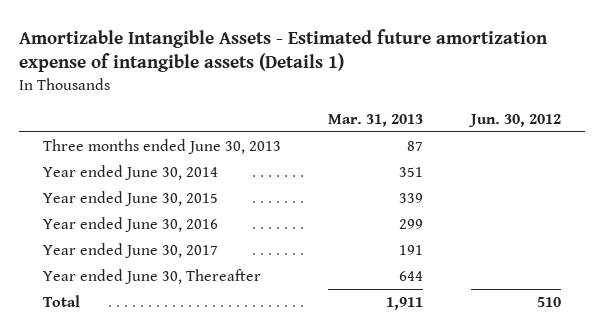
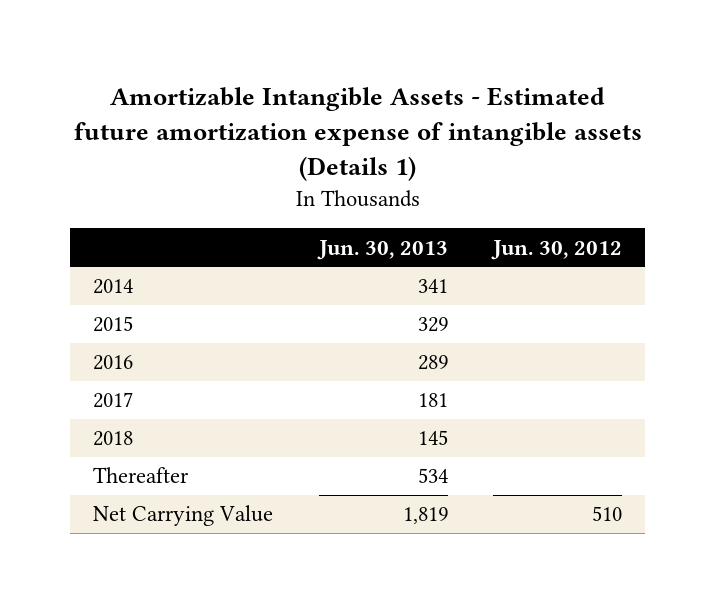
[328,113,424,127] Mar. 31, 2013 -> none
none -> [316,239,448,260] Jun. 30, 2013
[42,138,281,154] Three months ended June 30, 2013 -> [93,279,134,295] 2014
[42,164,218,180] Year ended June 30, 2014 -> [93,316,134,333] 2015
[42,190,218,206] Year ended June 30, 2015 -> [93,355,134,371] 2016
[42,216,218,232] Year ended June 30, 2016 -> [93,392,134,409] 2017
[42,242,218,258] Year ended June 30, 2017 -> [93,431,134,447] 2018
[42,268,261,284] Year ended June 30, Thereafter -> [93,467,190,484] Thereafter
[42,294,80,307] Total -> [93,505,274,527] Net Carrying Value

